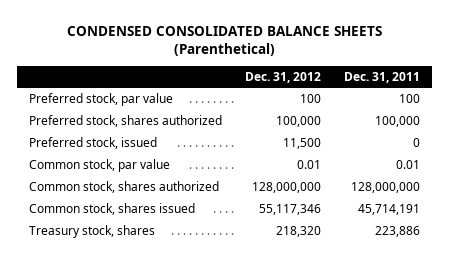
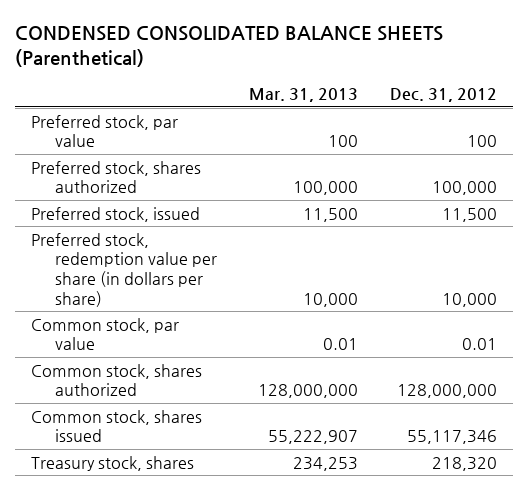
[344,71,421,83] Dec. 31, 2011 -> none
none -> [248,88,358,103] Mar. 31, 2013
none -> [30,232,217,307] Preferred stock, redemption value per share (in dollars per share)

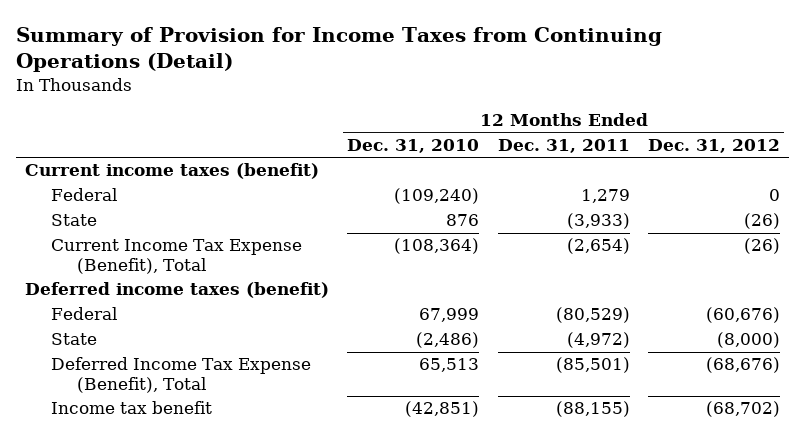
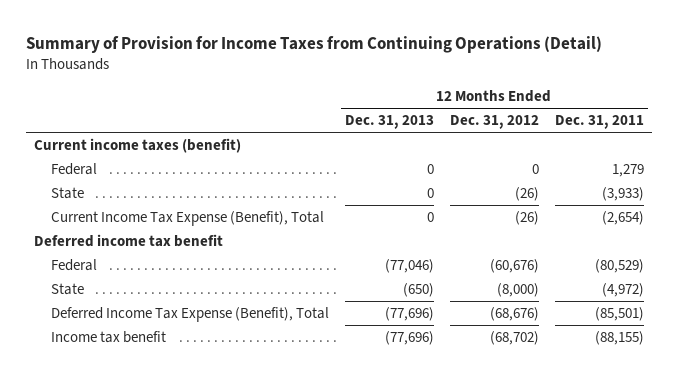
[347,138,480,153] Dec. 31, 2010 -> none
none -> [344,114,434,129] Dec. 31, 2013
[24,282,329,299] Deferred income taxes (benefit) -> [34,233,224,247] Deferred income tax benefit

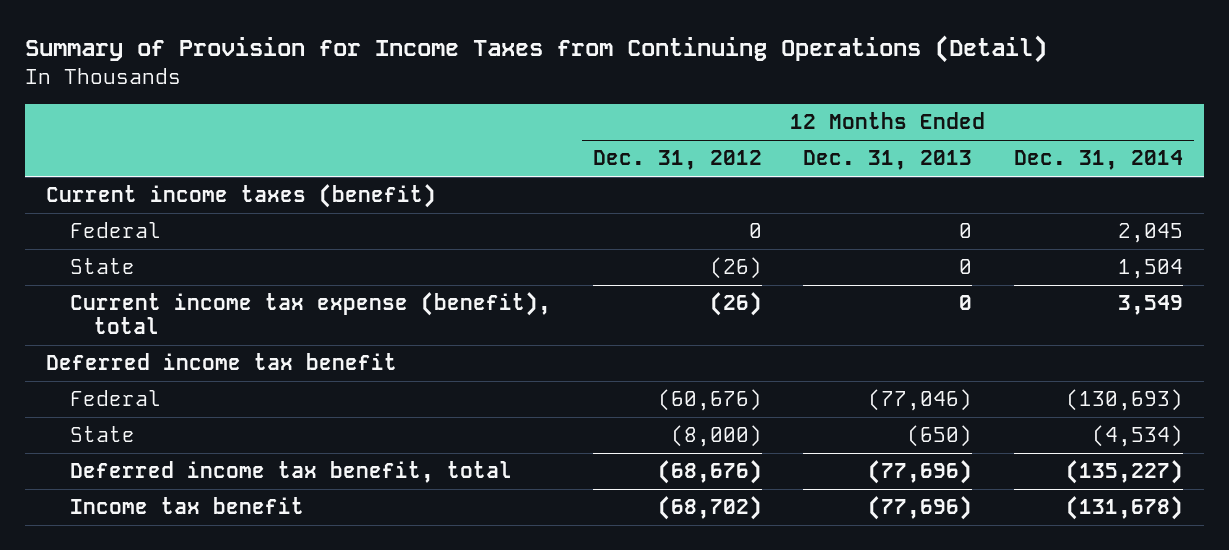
[554,114,644,129] Dec. 31, 2011 -> none
none -> [1014,150,1184,171] Dec. 31, 2014
[50,210,324,226] Current Income Tax Expense (Benefit), Total -> [69,292,551,334] Current income tax expense (benefit), total
[50,306,329,322] Deferred Income Tax Expense (Benefit), Total -> [69,461,512,484] Deferred income tax benefit, total

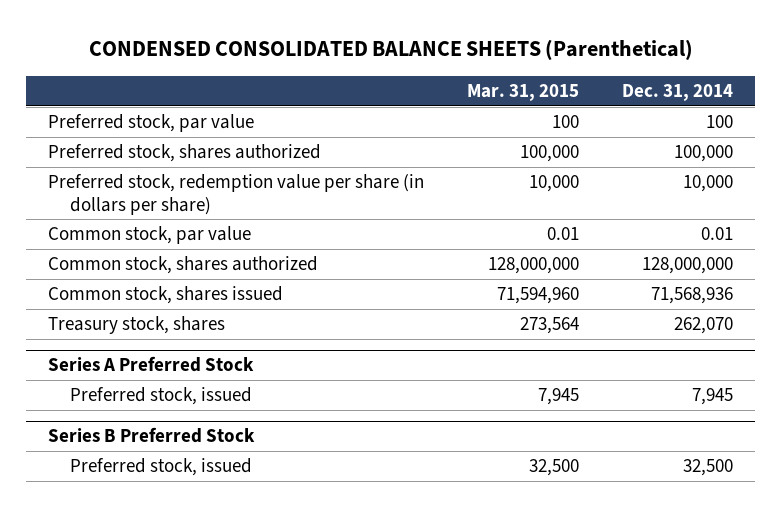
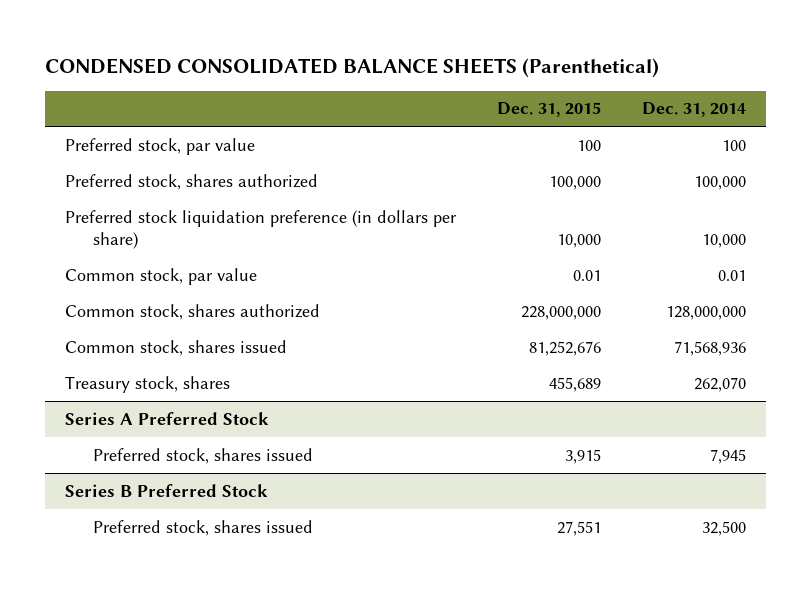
[467,83,580,101] Mar. 31, 2015 -> none
none -> [497,102,602,118] Dec. 31, 2015
[48,174,425,215] Preferred stock, redemption value per share (in dollars per share) -> [65,209,458,250] Preferred stock liquidation preference (in dollars per share)
[69,387,252,406] Preferred stock, issued -> [93,447,314,464] Preferred stock, shares issued
[69,458,252,477] Preferred stock, issued -> [93,519,314,536] Preferred stock, shares issued

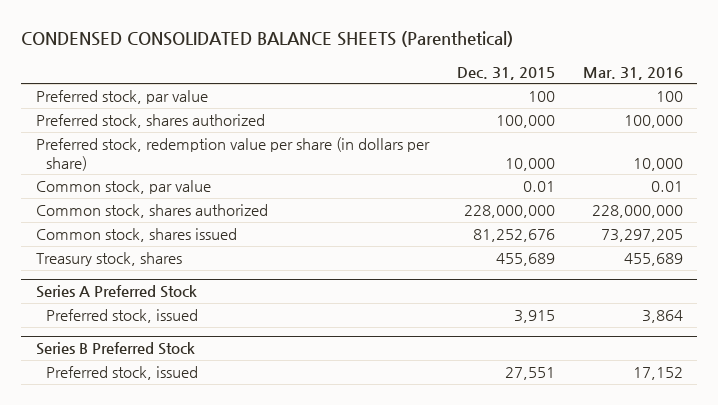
[641,102,746,118] Dec. 31, 2014 -> none
none -> [582,66,683,80] Mar. 31, 2016
[65,209,458,250] Preferred stock liquidation preference (in dollars per share) -> [35,137,430,171] Preferred stock, redemption value per share (in dollars per share)
[93,447,314,464] Preferred stock, shares issued -> [46,309,199,324] Preferred stock, issued
[93,519,314,536] Preferred stock, shares issued -> [46,366,199,381] Preferred stock, issued

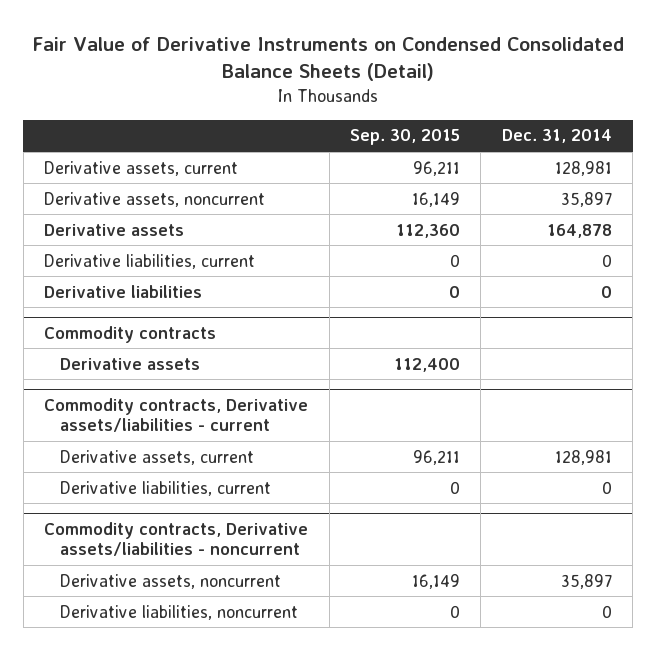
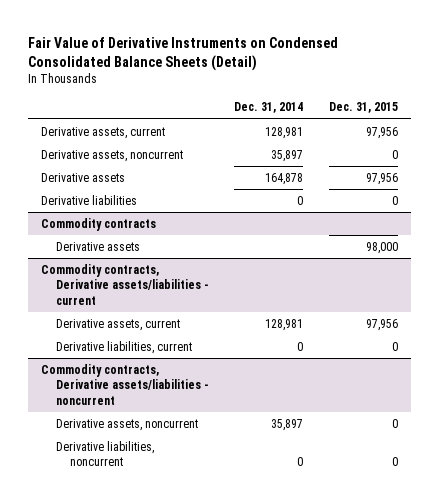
[350,129,461,146] Sep. 30, 2015 -> none
none -> [329,102,399,114] Dec. 31, 2015
[44,253,256,269] Derivative liabilities, current -> none

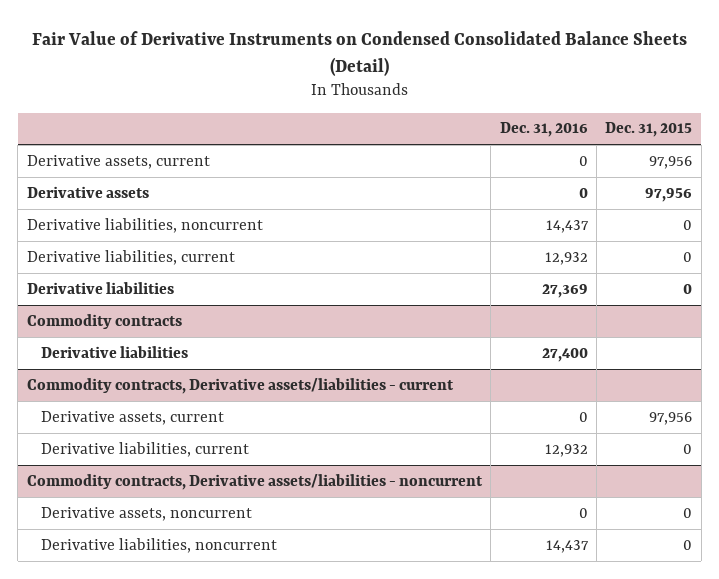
[234,102,304,114] Dec. 31, 2014 -> none
none -> [499,122,588,138] Dec. 31, 2016
[41,150,184,163] Derivative assets, noncurrent -> none
none -> [26,217,263,233] Derivative liabilities, noncurrent
none -> [26,249,235,265] Derivative liabilities, current
[55,242,140,252] Derivative assets -> none
none -> [40,345,188,358] Derivative liabilities

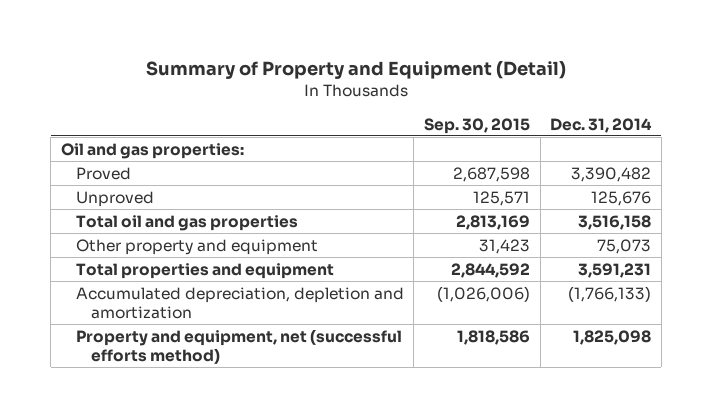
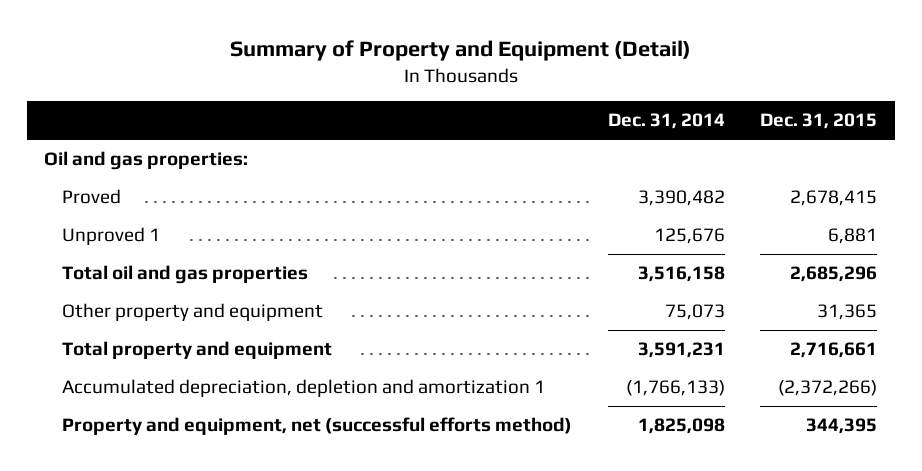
[424,117,531,134] Sep. 30, 2015 -> none
none -> [760,113,878,130] Dec. 31, 2015
[75,190,154,207] Unproved -> [62,227,161,246] Unproved 1
[75,262,334,279] Total properties and equipment -> [62,341,333,360] Total property and equipment
[75,286,404,319] Accumulated depreciation, depletion and amortization -> [62,379,546,398] Accumulated depreciation, depletion and amortization 1

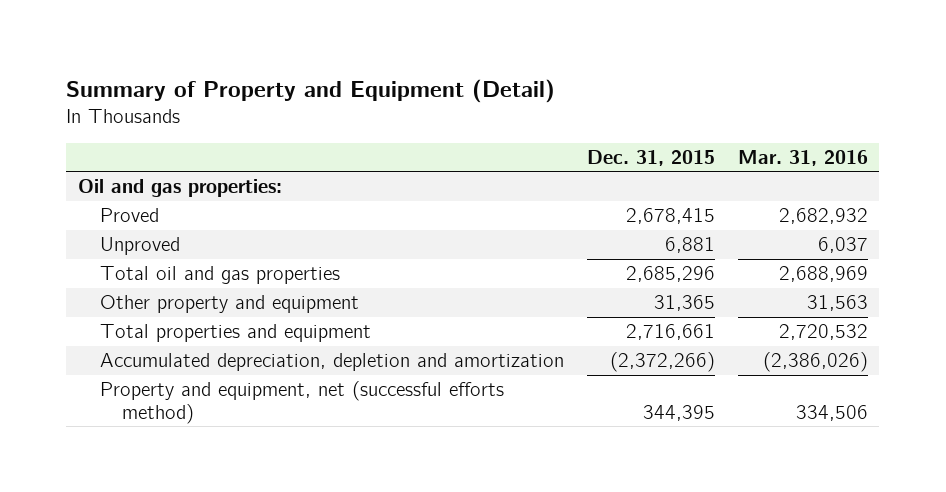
[607,113,725,130] Dec. 31, 2014 -> none
none -> [737,149,868,166] Mar. 31, 2016
[62,227,161,246] Unproved 1 -> [99,237,180,256] Unproved
[62,341,333,360] Total property and equipment -> [99,324,371,343] Total properties and equipment
[62,379,546,398] Accumulated depreciation, depletion and amortization 1 -> [99,353,564,372] Accumulated depreciation, depletion and amortization

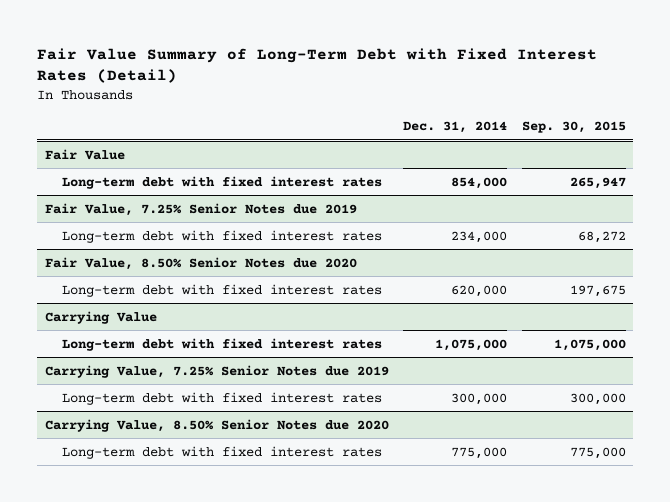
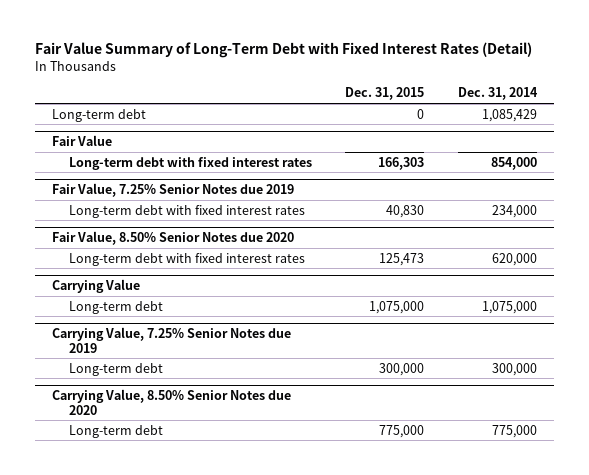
[521,121,626,134] Sep. 30, 2015 -> none
none -> [345,87,425,101] Dec. 31, 2015
none -> [51,108,146,122] Long-term debt
[61,337,382,351] Long-term debt with fixed interest rates -> [68,300,163,314] Long-term debt
[61,391,382,405] Long-term debt with fixed interest rates -> none
none -> [68,362,163,376] Long-term debt
[61,445,382,459] Long-term debt with fixed interest rates -> [68,424,163,438] Long-term debt

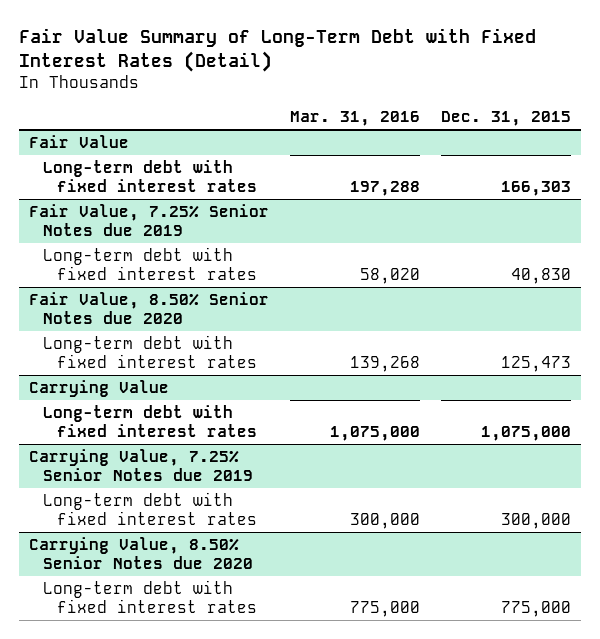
[457,87,538,101] Dec. 31, 2014 -> none
none -> [290,110,421,126] Mar. 31, 2016
[51,108,146,122] Long-term debt -> none
[68,300,163,314] Long-term debt -> [43,405,258,438] Long-term debt with fixed interest rates
[68,362,163,376] Long-term debt -> none
none -> [43,492,258,526] Long-term debt with fixed interest rates
[68,424,163,438] Long-term debt -> [43,580,258,614] Long-term debt with fixed interest rates

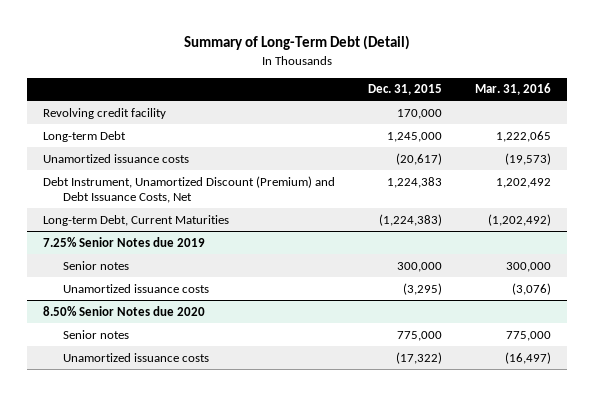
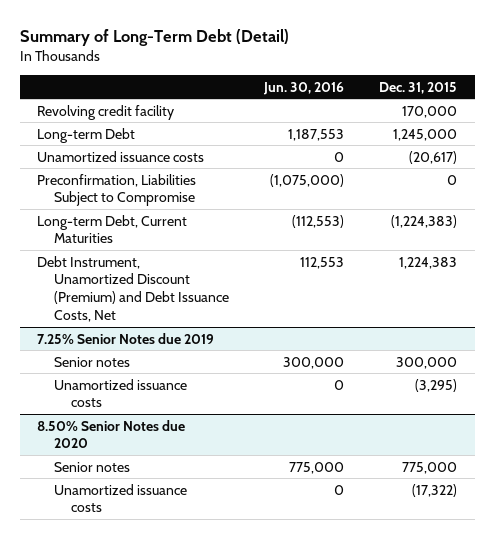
[474,83,551,96] Mar. 31, 2016 -> none
none -> [263,81,345,95] Jun. 30, 2016
none -> [37,173,197,207] Preconfirmation, Liabilities Subject to Compromise
[43,175,336,204] Debt Instrument, Unamortized Discount (Premium) and Debt Issuance Costs, Net -> [37,255,230,323] Debt Instrument, Unamortized Discount (Premium) and Debt Issuance Costs, Net

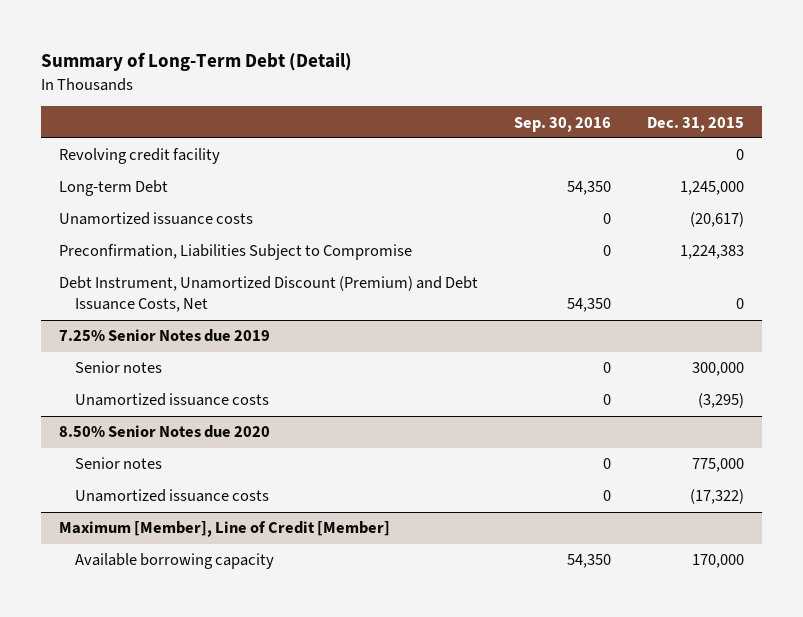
[263,81,345,95] Jun. 30, 2016 -> none
none -> [514,116,612,132] Sep. 30, 2016
[402,105,458,118] 170,000 -> [735,149,744,161] 0
[37,214,188,244] Long-term Debt, Current Maturities -> none
[447,174,458,185] 0 -> [679,245,744,260] 1,224,383
[399,256,458,269] 1,224,383 -> [735,298,744,310] 0
none -> [59,521,391,538] Maximum [Member], Line of Credit [Member]
none -> [75,553,275,570] Available borrowing capacity

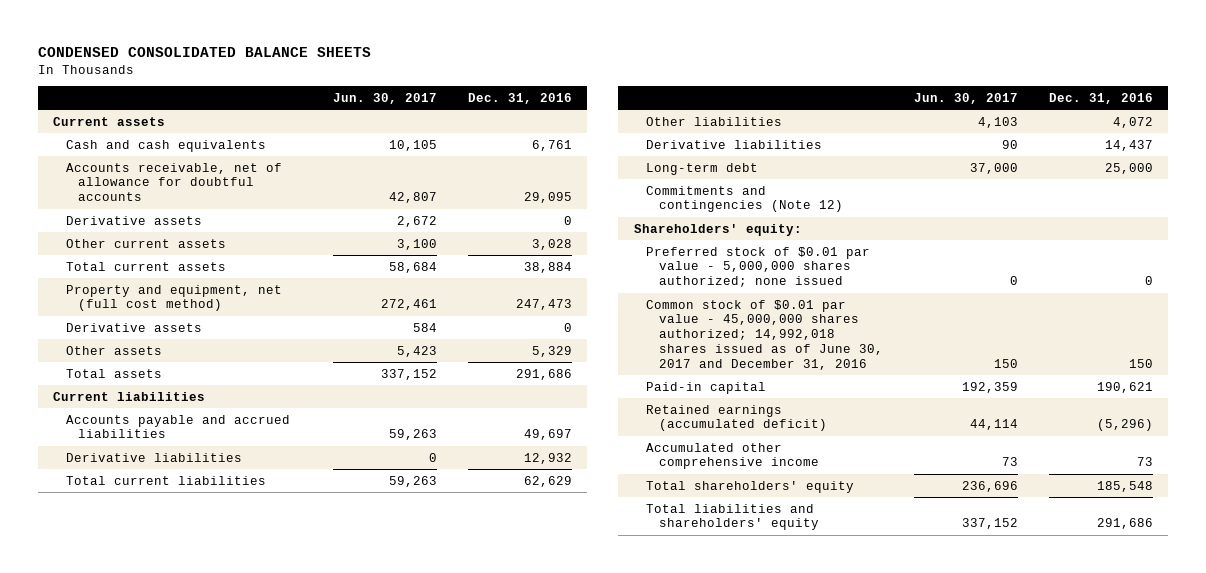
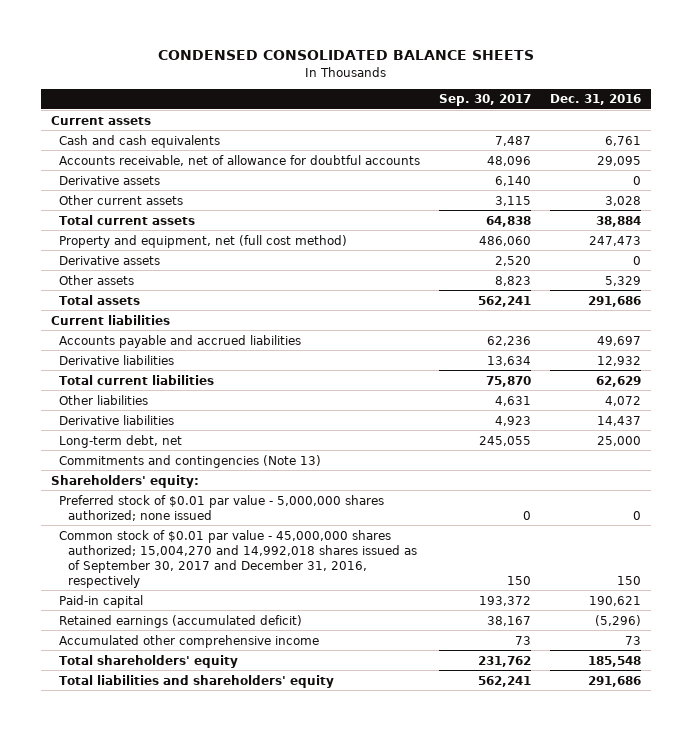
[333,92,438,104] Jun. 30, 2017 -> none
none -> [439,94,532,107] Sep. 30, 2017
[646,162,759,175] Long-term debt -> [59,434,183,448] Long-term debt, net
[646,185,844,213] Commitments and contingencies (Note 12) -> [59,454,322,468] Commitments and contingencies (Note 13)
[646,299,884,370] Common stock of $0.01 par value - 45,000,000 shares authorized; 14,992,018 shares issued as of June 30, 2017 and December 31, 2016 -> [59,529,418,588] Common stock of $0.01 par value - 45,000,000 shares authorized; 15,004,270 and 14,992,018 shares issued as of September 30, 2017 and December 31, 2016, respectively

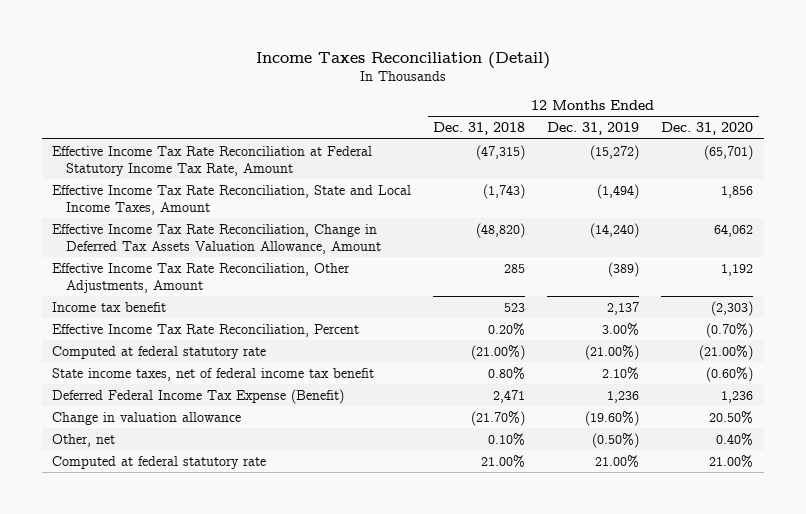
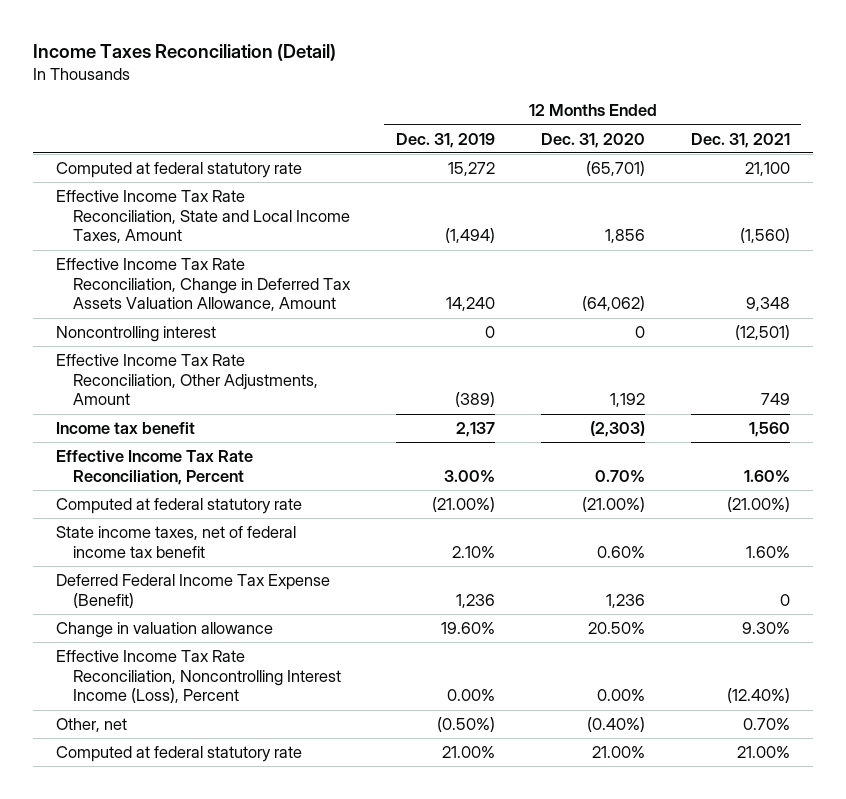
[433,122,526,136] Dec. 31, 2018 -> none
none -> [690,132,790,148] Dec. 31, 2021
[52,145,373,176] Effective Income Tax Rate Reconciliation at Federal Statutory Income Tax Rate, Amount -> [55,162,302,179] Computed at federal statutory rate
[590,144,640,160] (15,272) -> [447,162,495,177] 15,272
[590,222,640,238] (14,240) -> [445,297,495,312] 14,240
[714,223,754,237] 64,062 -> [581,296,645,312] (64,062)
none -> [55,326,216,343] Noncontrolling interest
[706,322,754,338] (0.70%) -> [594,469,645,482] 0.70%
[706,366,754,382] (0.60%) -> [596,545,645,558] 0.60%
[585,410,640,426] (19.60%) -> [440,622,495,635] 19.60%
none -> [55,650,341,704] Effective Income Tax Rate Reconciliation, Noncontrolling Interest Income (Loss), Percent
[716,432,754,446] 0.40% -> [586,717,645,733] (0.40%)

